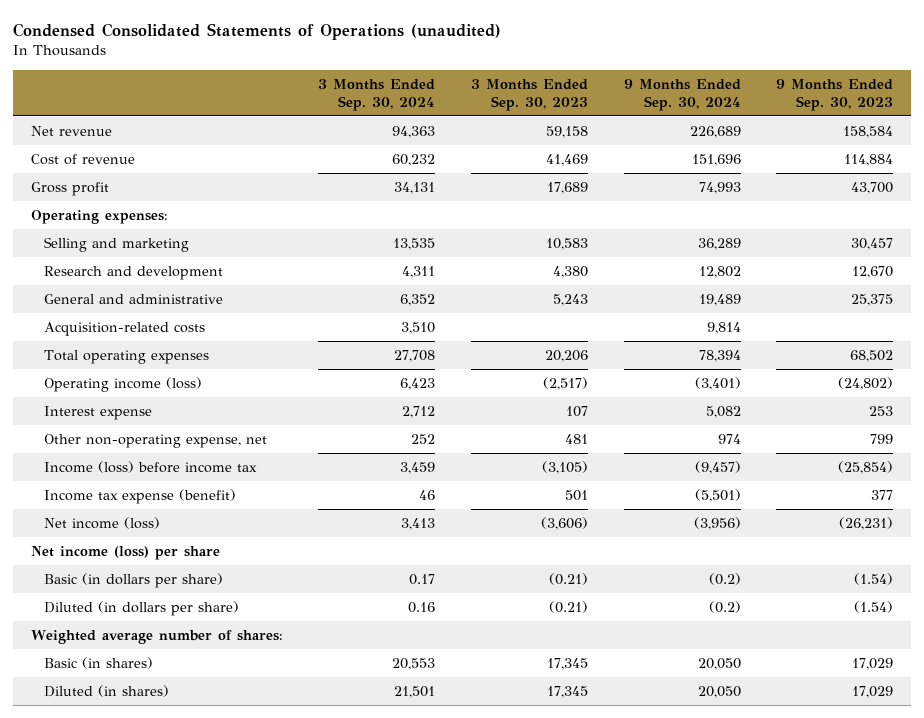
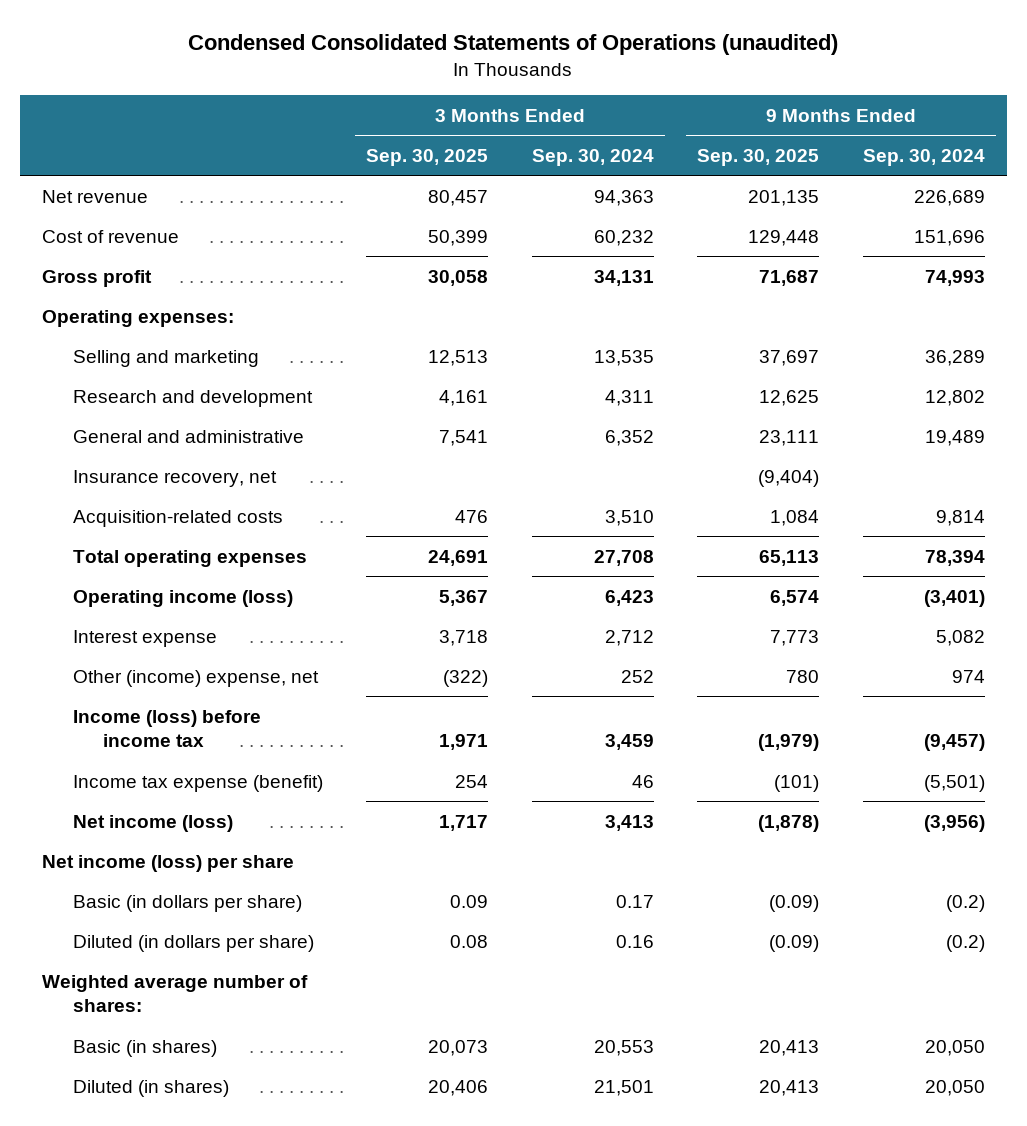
[470,79,588,111] 3 Months Ended Sep. 30, 2023 -> none
[776,79,894,111] 9 Months Ended Sep. 30, 2023 -> none
none -> [366,148,489,166] Sep. 30, 2025
none -> [697,148,820,166] Sep. 30, 2025
none -> [72,469,277,487] Insurance recovery, net
[43,434,267,449] Other non-operating expense, net -> [72,669,319,687] Other (income) expense, net

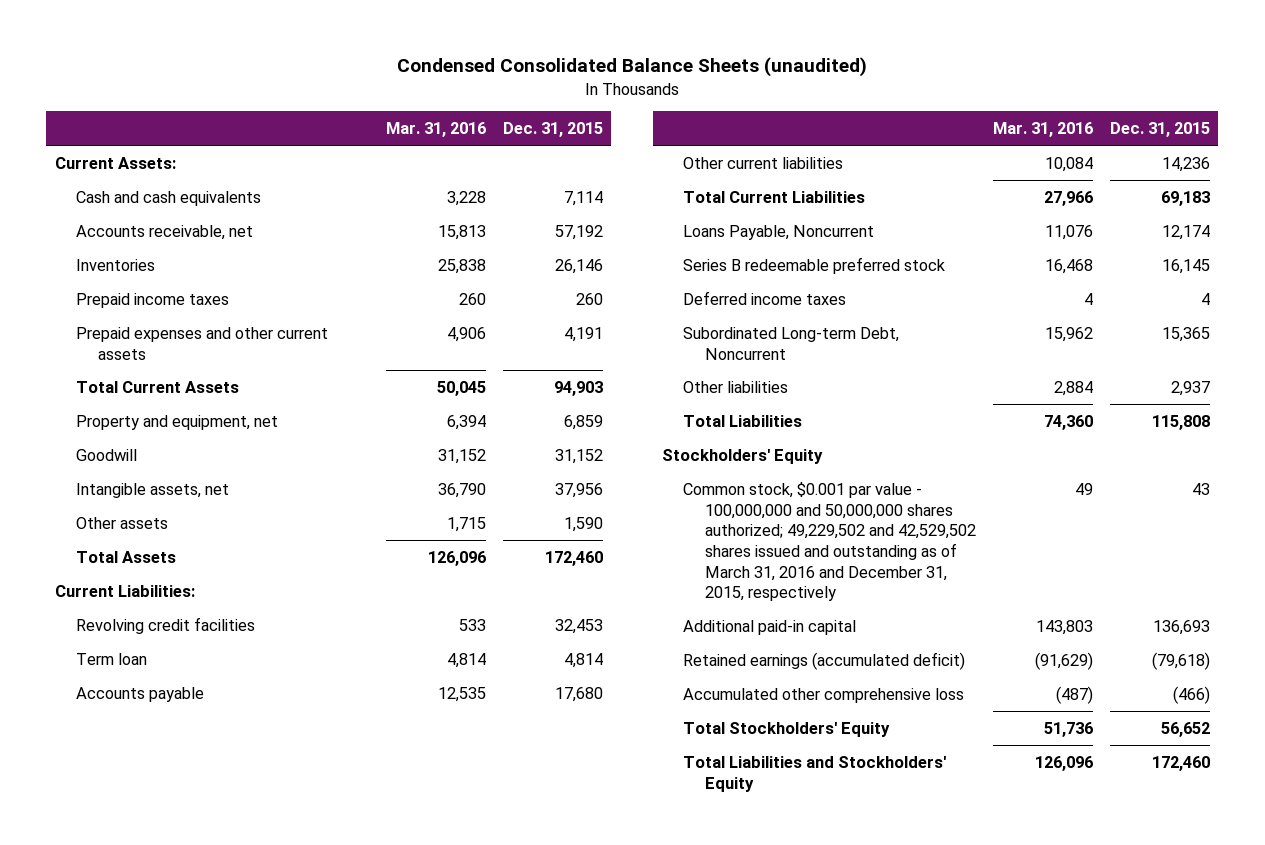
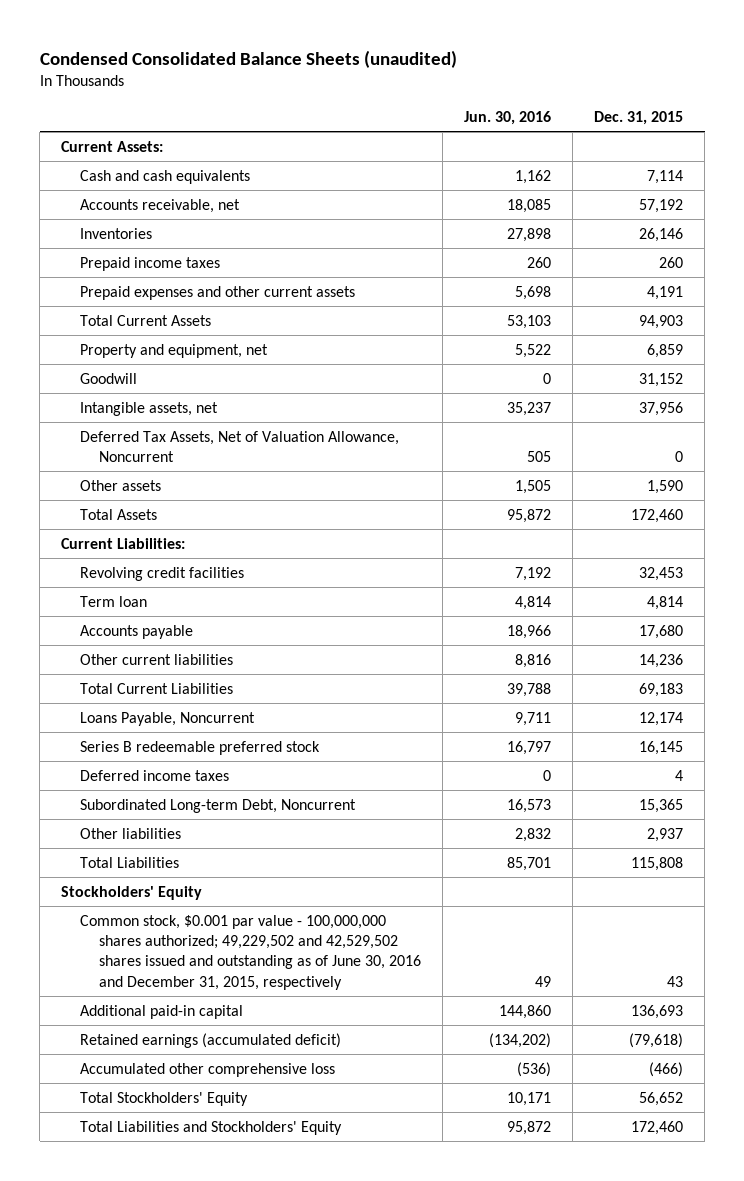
[385,122,486,138] Mar. 31, 2016 -> none
none -> [464,110,552,125] Jun. 30, 2016
none -> [80,430,400,462] Deferred Tax Assets, Net of Valuation Allowance, Noncurrent
[683,481,976,602] Common stock, $0.001 par value - 100,000,000 and 50,000,000 shares authorized; 49,229,502 and 42,529,502 shares issued and outstanding as of March 31, 2016 and December 31, 2015, respectively -> [80,914,422,990] Common stock, $0.001 par value - 100,000,000 shares authorized; 49,229,502 and 42,529,502 shares issued and outstanding as of June 30, 2016 and December 31, 2015, respectively

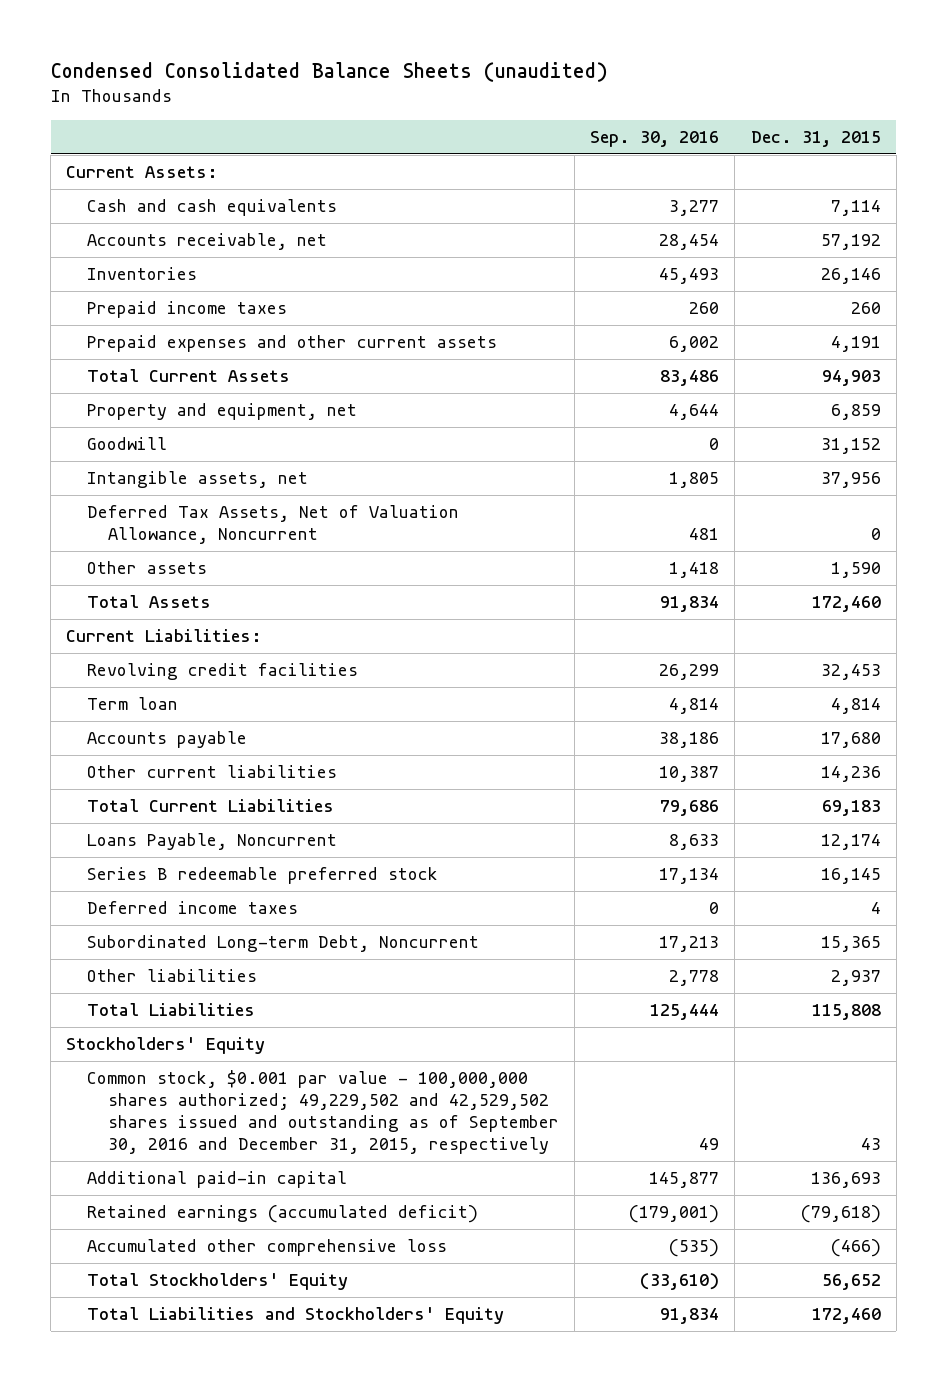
[464,110,552,125] Jun. 30, 2016 -> none
none -> [590,131,720,148] Sep. 30, 2016
[80,914,422,990] Common stock, $0.001 par value - 100,000,000 shares authorized; 49,229,502 and 42,529,502 shares issued and outstanding as of June 30, 2016 and December 31, 2015, respectively -> [87,1070,560,1155] Common stock, $0.001 par value - 100,000,000 shares authorized; 49,229,502 and 42,529,502 shares issued and outstanding as of September 30, 2016 and December 31, 2015, respectively

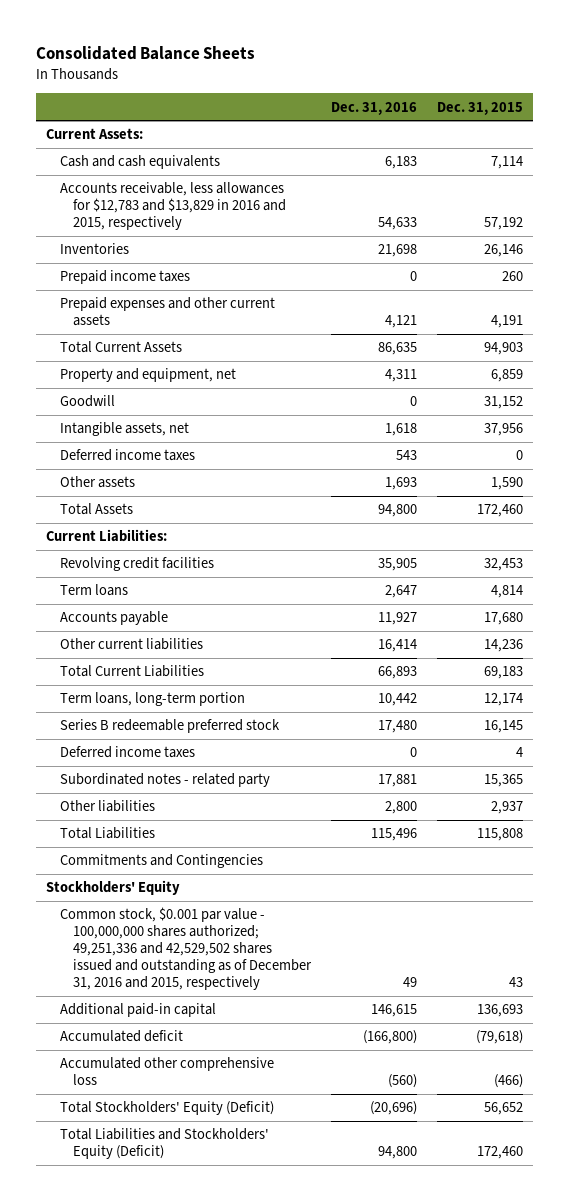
[50,62,608,83] Condensed Consolidated Balance Sheets (unaudited) -> [35,45,255,60] Consolidated Balance Sheets
[590,131,720,148] Sep. 30, 2016 -> none
none -> [331,101,418,115] Dec. 31, 2016
[87,233,328,251] Accounts receivable, net -> [59,182,287,231] Accounts receivable, less allowances for $12,783 and $13,829 in 2016 and 2015, respectively
[87,505,460,545] Deferred Tax Assets, Net of Valuation Allowance, Noncurrent -> [59,449,195,462] Deferred income taxes
[87,697,179,711] Term loan -> [59,584,128,597] Term loans
[87,833,338,851] Loans Payable, Noncurrent -> [59,692,245,707] Term loans, long-term portion
[87,935,480,953] Subordinated Long-term Debt, Noncurrent -> [59,773,270,788] Subordinated notes - related party
none -> [59,854,263,869] Commitments and Contingencies
[87,1070,560,1155] Common stock, $0.001 par value - 100,000,000 shares authorized; 49,229,502 and 42,529,502 shares issued and outstanding as of September 30, 2016 and December 31, 2015, respectively -> [59,907,313,991] Common stock, $0.001 par value - 100,000,000 shares authorized; 49,251,336 and 42,529,502 shares issued and outstanding as of December 31, 2016 and 2015, respectively
[87,1205,479,1224] Retained earnings (accumulated deficit) -> [59,1030,183,1043] Accumulated deficit
[87,1273,349,1291] Total Stockholders' Equity -> [59,1101,274,1116] Total Stockholders' Equity (Deficit)
[87,1307,505,1325] Total Liabilities and Stockholders' Equity -> [59,1128,269,1160] Total Liabilities and Stockholders' Equity (Deficit)

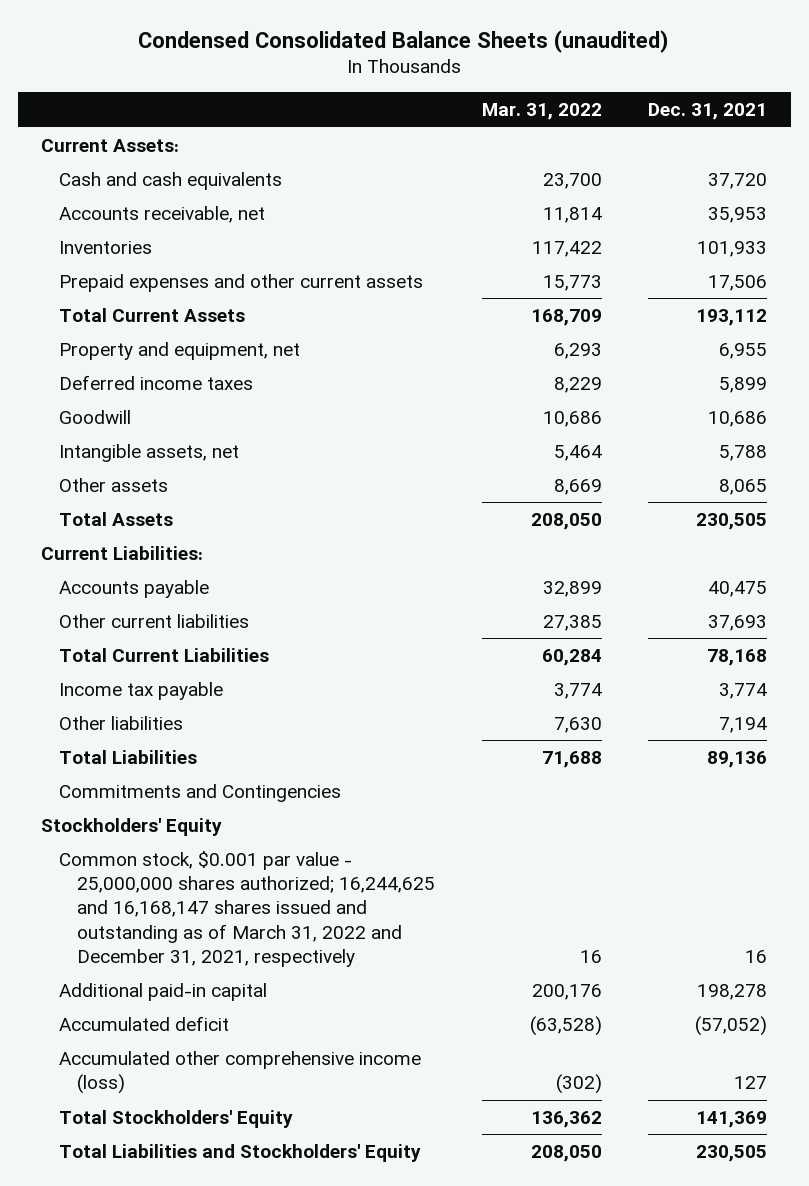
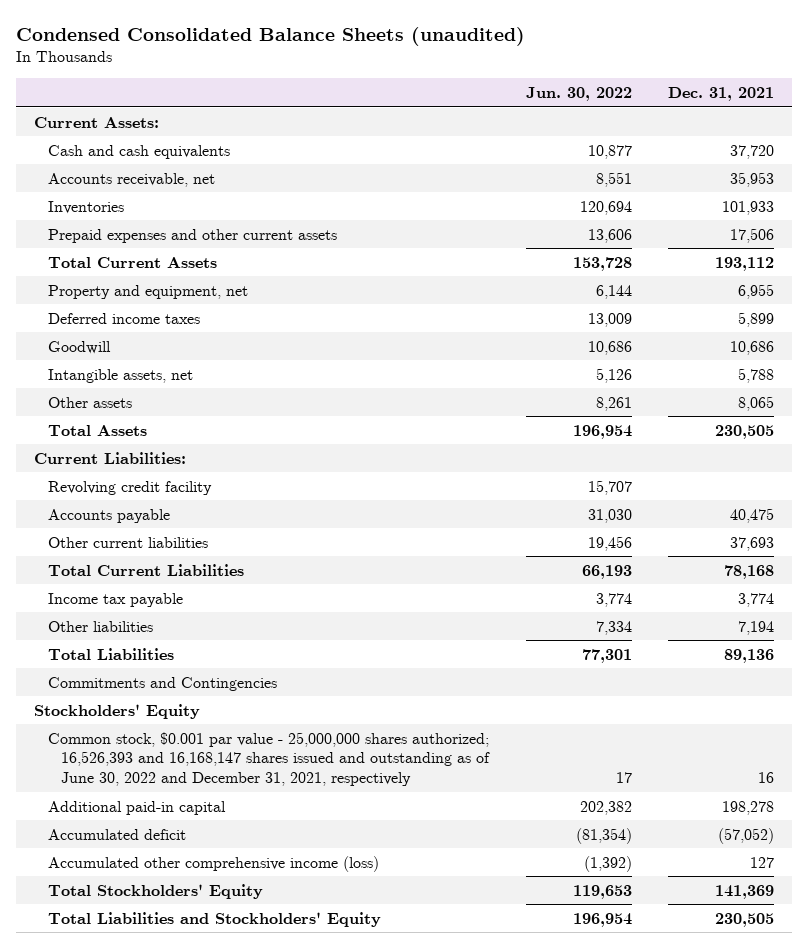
[481,103,602,121] Mar. 31, 2022 -> none
none -> [525,87,632,102] Jun. 30, 2022
none -> [47,480,212,495] Revolving credit facility
[59,850,435,967] Common stock, $0.001 par value - 25,000,000 shares authorized; 16,244,625 and 16,168,147 shares issued and outstanding as of March 31, 2022 and December 31, 2021, respectively -> [47,731,491,787] Common stock, $0.001 par value - 25,000,000 shares authorized; 16,526,393 and 16,168,147 shares issued and outstanding as of June 30, 2022 and December 31, 2021, respectively

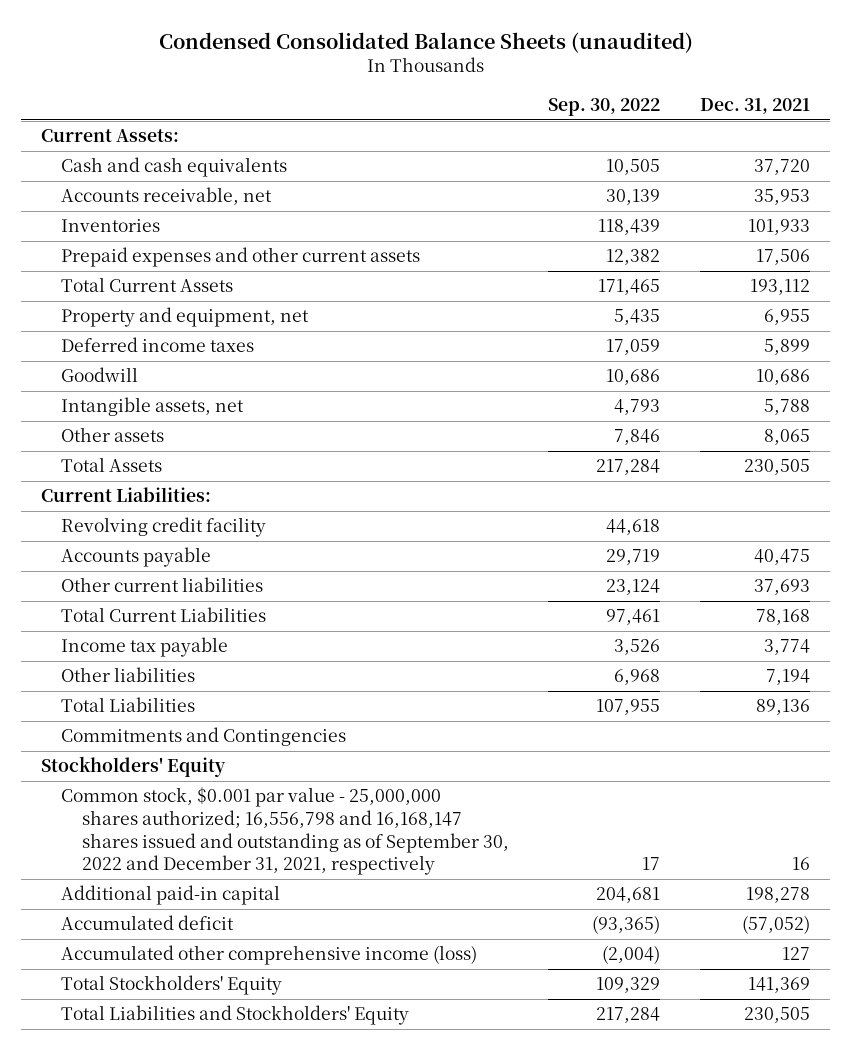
[525,87,632,102] Jun. 30, 2022 -> none
none -> [548,98,661,117] Sep. 30, 2022
[47,731,491,787] Common stock, $0.001 par value - 25,000,000 shares authorized; 16,526,393 and 16,168,147 shares issued and outstanding as of June 30, 2022 and December 31, 2021, respectively -> [61,787,509,876] Common stock, $0.001 par value - 25,000,000 shares authorized; 16,556,798 and 16,168,147 shares issued and outstanding as of September 30, 2022 and December 31, 2021, respectively

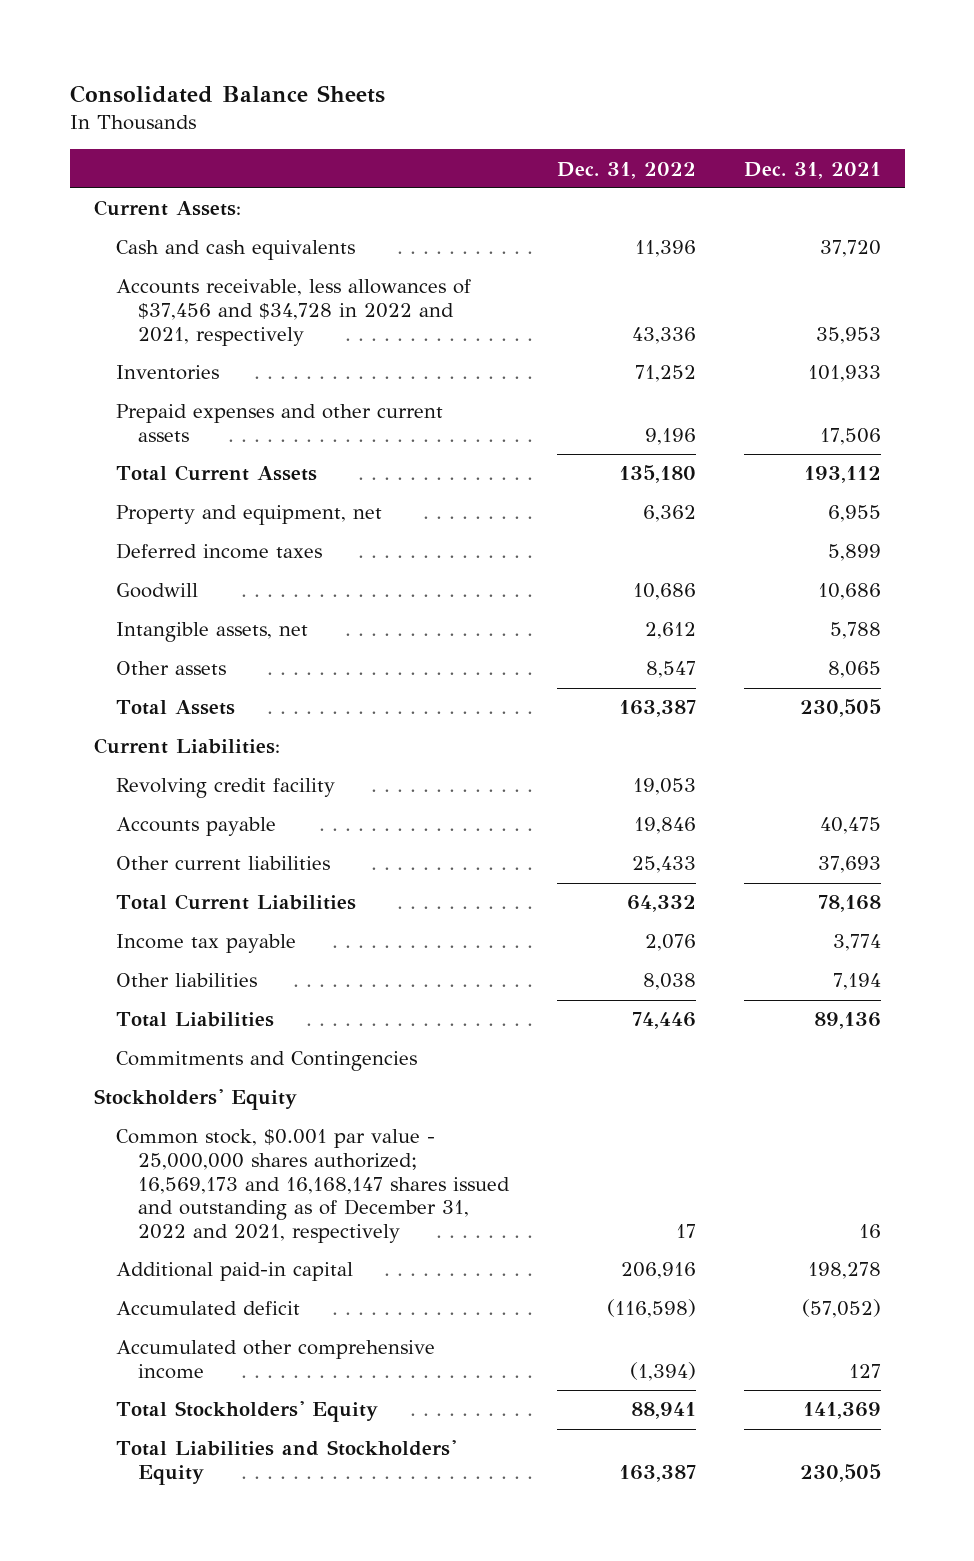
[158,31,693,53] Condensed Consolidated Balance Sheets (unaudited) -> [69,84,385,103] Consolidated Balance Sheets
[548,98,661,117] Sep. 30, 2022 -> none
none -> [556,161,696,179] Dec. 31, 2022
[61,187,273,206] Accounts receivable, net -> [115,279,471,346] Accounts receivable, less allowances of $37,456 and $34,728 in 2022 and 2021, respectively
[61,787,509,876] Common stock, $0.001 par value - 25,000,000 shares authorized; 16,556,798 and 16,168,147 shares issued and outstanding as of September 30, 2022 and December 31, 2021, respectively -> [115,1129,511,1243] Common stock, $0.001 par value - 25,000,000 shares authorized; 16,569,173 and 16,168,147 shares issued and outstanding as of December 31, 2022 and 2021, respectively
[61,945,478,966] Accumulated other comprehensive income (loss) -> [115,1340,435,1379] Accumulated other comprehensive income

